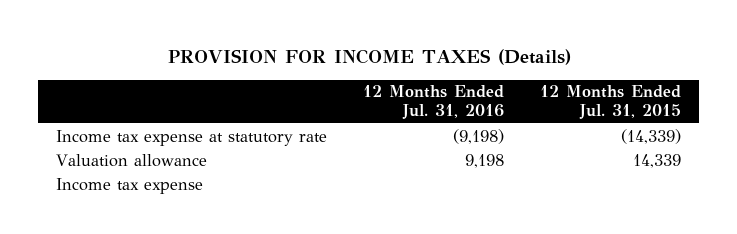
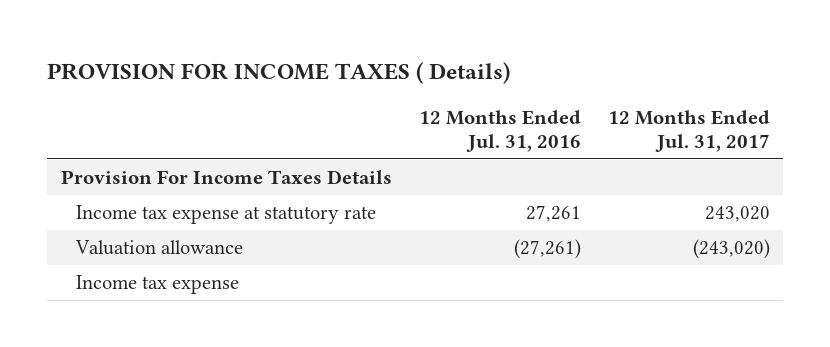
[167,49,571,66] PROVISION FOR INCOME TAXES (Details) -> [46,61,510,84] PROVISION FOR INCOME TAXES ( Details)
[540,85,682,120] 12 Months Ended Jul. 31, 2015 -> none
none -> [607,109,770,153] 12 Months Ended Jul. 31, 2017
none -> [60,170,392,185] Provision For Income Taxes Details
[453,128,505,144] (9,198) -> [525,205,581,223] 27,261
[465,153,505,168] 9,198 -> [513,239,581,260] (27,261)

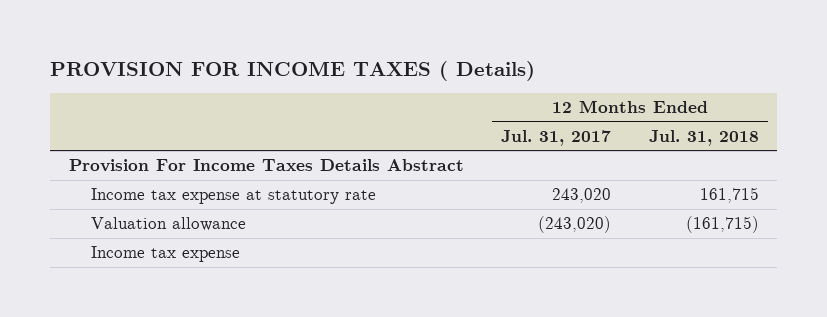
[418,109,581,153] 12 Months Ended Jul. 31, 2016 -> none
none -> [648,129,759,146] Jul. 31, 2018
[60,170,392,185] Provision For Income Taxes Details -> [68,159,464,173] Provision For Income Taxes Details Abstract

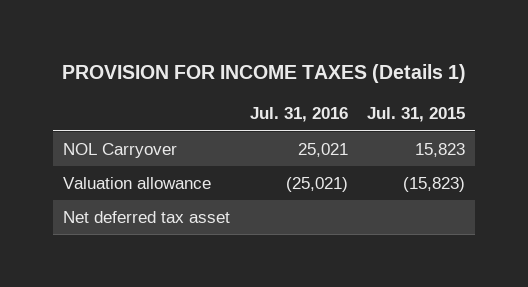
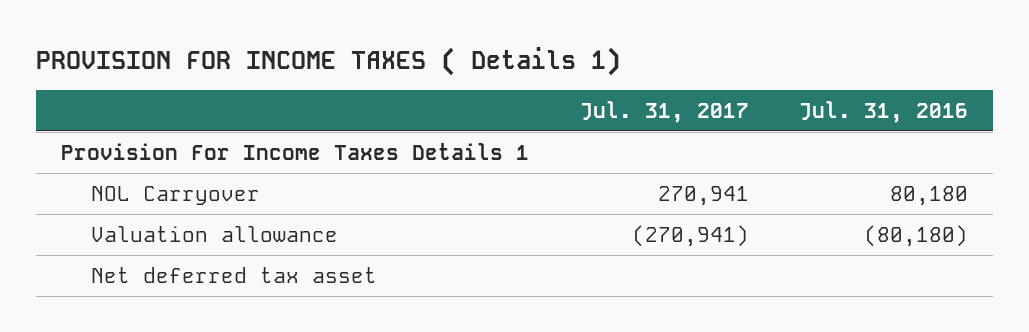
[62,64,467,84] PROVISION FOR INCOME TAXES (Details 1) -> [35,46,621,76] PROVISION FOR INCOME TAXES ( Details 1)
[367,107,466,123] Jul. 31, 2015 -> none
none -> [579,100,749,123] Jul. 31, 2017
none -> [61,142,530,160] Provision For Income Taxes Details 1
[297,142,348,157] 25,021 -> [890,185,969,206] 80,180
[285,176,348,192] (25,021) -> [864,224,969,247] (80,180)

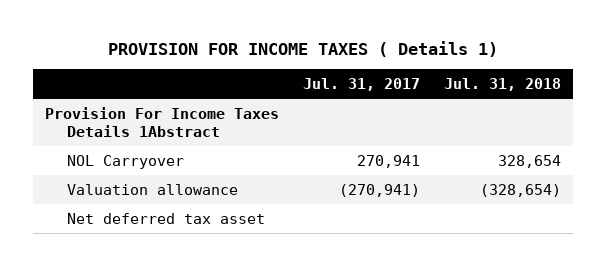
[799,100,969,123] Jul. 31, 2016 -> none
none -> [443,78,561,92] Jul. 31, 2018
[61,142,530,160] Provision For Income Taxes Details 1 -> [44,106,279,137] Provision For Income Taxes Details 1Abstract

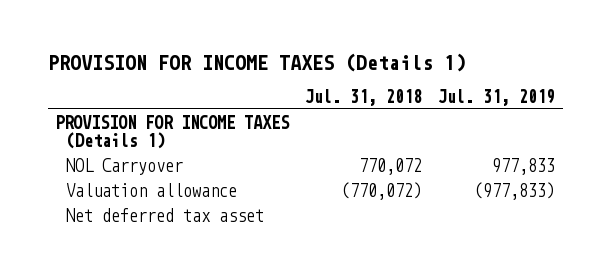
[107,41,498,58] PROVISION FOR INCOME TAXES ( Details 1) -> [47,52,466,72] PROVISION FOR INCOME TAXES (Details 1)
[302,78,420,92] Jul. 31, 2017 -> none
none -> [438,88,556,106] Jul. 31, 2019
[44,106,279,137] Provision For Income Taxes Details 1Abstract -> [55,114,291,149] PROVISION FOR INCOME TAXES (Details 1)
[497,154,561,168] 328,654 -> [359,157,423,175] 770,072
[479,183,561,197] (328,654) -> [341,181,423,200] (770,072)

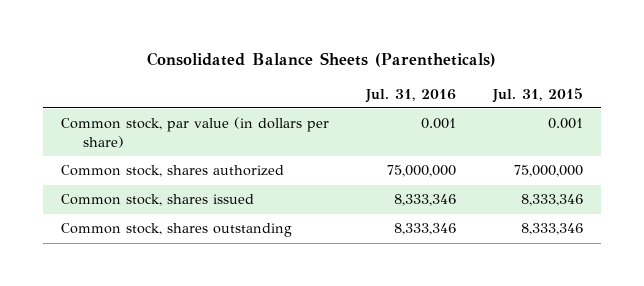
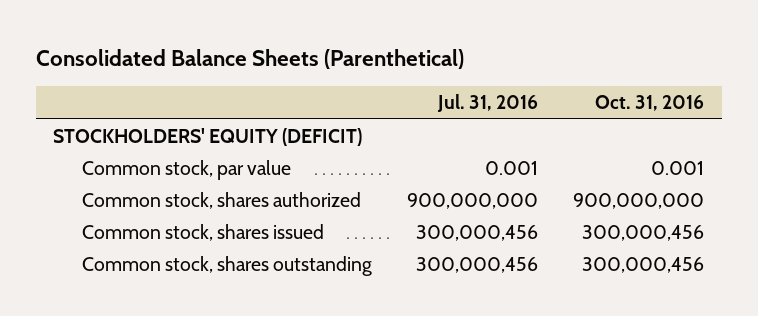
[146,52,496,68] Consolidated Balance Sheets (Parentheticals) -> [35,49,464,70] Consolidated Balance Sheets (Parenthetical)
[491,87,583,103] Jul. 31, 2015 -> none
none -> [595,95,705,112] Oct. 31, 2016
none -> [53,128,363,147] STOCKHOLDERS' EQUITY (DEFICIT)
[61,117,330,148] Common stock, par value (in dollars per share) -> [81,160,291,181] Common stock, par value
[386,165,456,178] 75,000,000 -> [407,193,539,210] 900,000,000
[393,194,456,207] 8,333,346 -> [416,225,539,242] 300,000,456
[393,223,456,236] 8,333,346 -> [416,257,539,274] 300,000,456

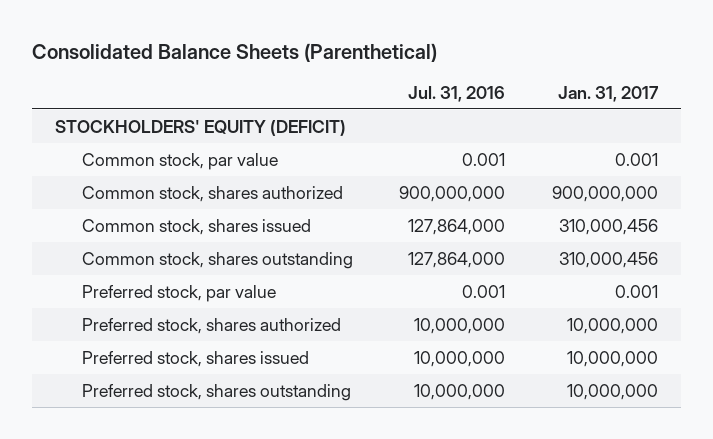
[595,95,705,112] Oct. 31, 2016 -> none
none -> [557,85,659,102] Jan. 31, 2017
[416,225,539,242] 300,000,456 -> [408,218,506,235] 127,864,000
[416,257,539,274] 300,000,456 -> [408,251,506,268] 127,864,000
none -> [81,284,276,302] Preferred stock, par value
none -> [81,317,341,334] Preferred stock, shares authorized
none -> [81,350,309,367] Preferred stock, shares issued
none -> [81,383,351,401] Preferred stock, shares outstanding

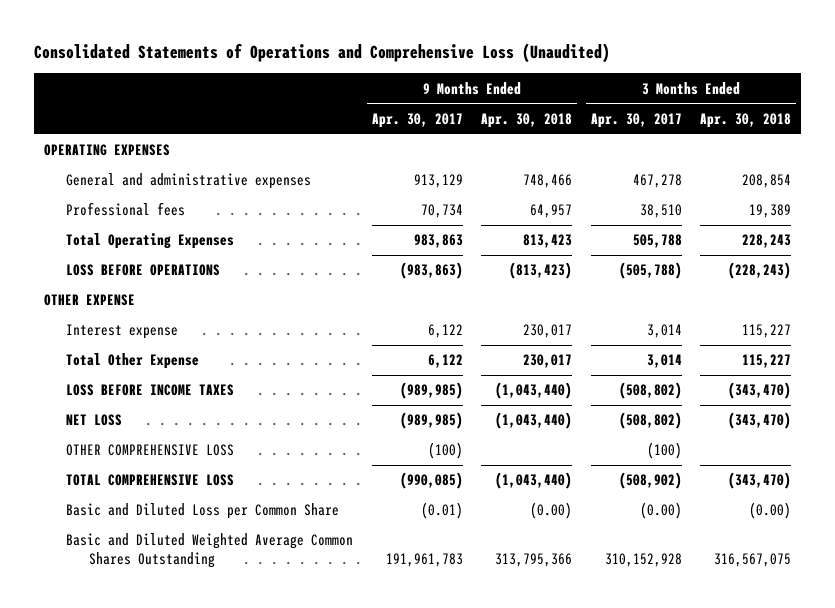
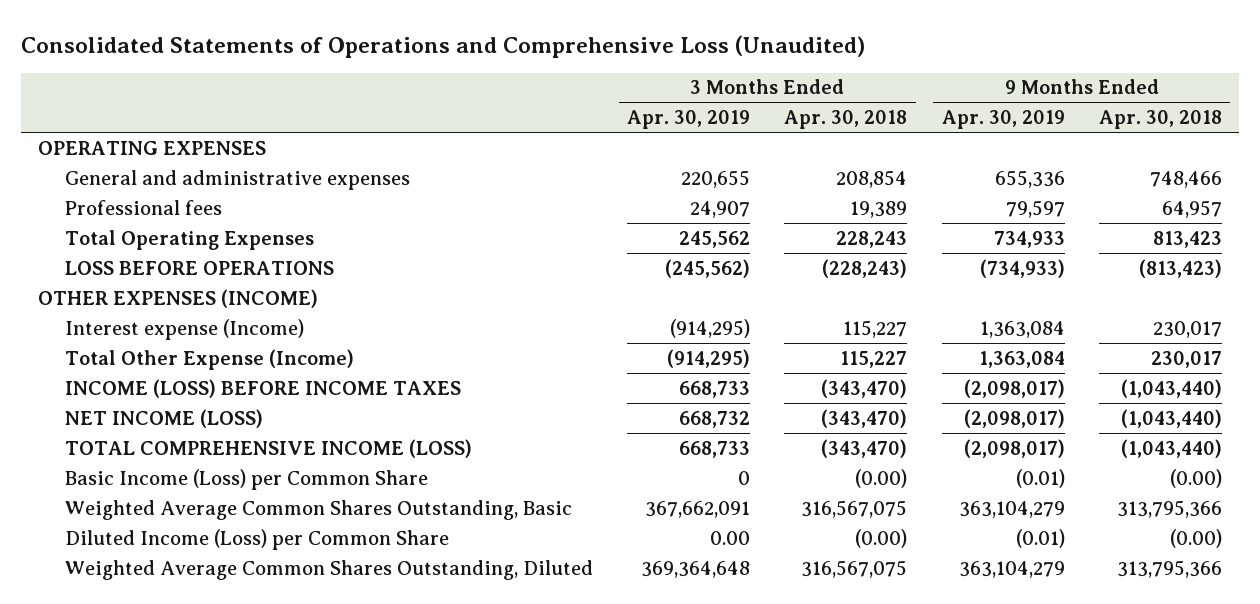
[371,112,463,128] Apr. 30, 2017 -> none
[590,112,682,128] Apr. 30, 2017 -> none
none -> [627,110,751,130] Apr. 30, 2019
none -> [941,110,1065,130] Apr. 30, 2019
[66,444,235,457] OTHER COMPREHENSIVE LOSS -> none
[43,294,135,307] OTHER EXPENSE -> [38,288,319,308] OTHER EXPENSES (INCOME)
[66,324,179,340] Interest expense -> [65,318,305,340] Interest expense (Income)
[66,353,200,370] Total Other Expense -> [65,348,355,370] Total Other Expense (Income)
[66,384,235,397] LOSS BEFORE INCOME TAXES -> [65,378,462,398] INCOME (LOSS) BEFORE INCOME TAXES
[66,414,123,427] NET LOSS -> [65,408,264,428] NET INCOME (LOSS)
[66,474,235,487] TOTAL COMPREHENSIVE LOSS -> [65,438,473,458] TOTAL COMPREHENSIVE INCOME (LOSS)
none -> [65,468,429,490] Basic Income (Loss) per Common Share
none -> [65,499,573,520] Weighted Average Common Shares Outstanding, Basic
[66,503,340,520] Basic and Diluted Loss per Common Share -> [65,528,450,550] Diluted Income (Loss) per Common Share
[66,533,354,568] Basic and Diluted Weighted Average Common Shares Outstanding -> [65,559,594,580] Weighted Average Common Shares Outstanding, Diluted

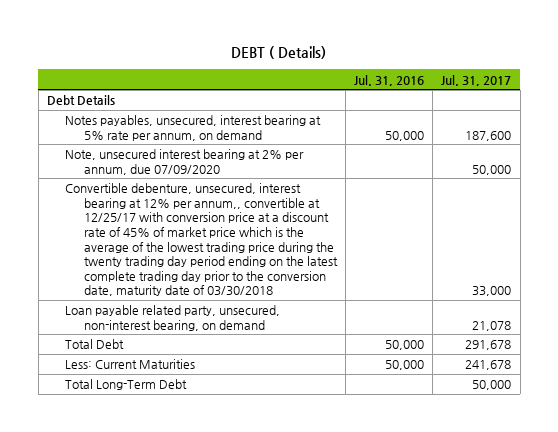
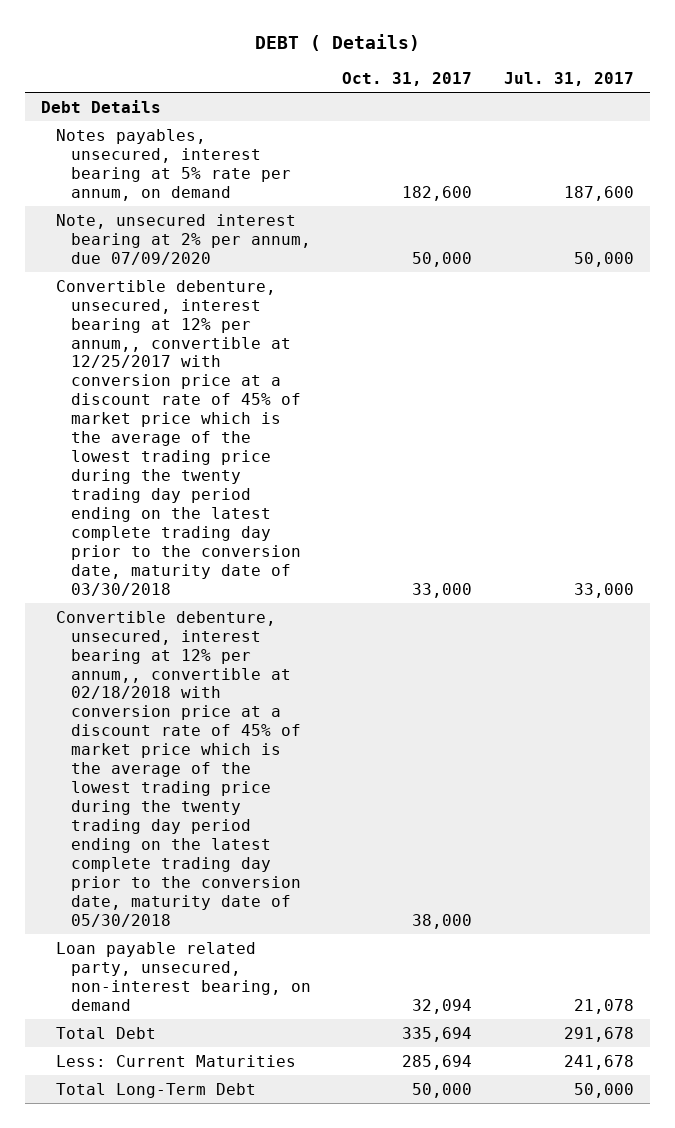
[354,74,425,86] Jul. 31, 2016 -> none
none -> [342,71,473,86] Oct. 31, 2017
[65,183,338,297] Convertible debenture, unsecured, interest bearing at 12% per annum,, convertible at 12/25/17 with conversion price at a discount rate of 45% of market price which is the average of the lowest trading price during the twenty trading day period ending on the latest complete trading day prior to the conversion date, maturity date of 03/30/2018 -> [55,279,301,596] Convertible debenture, unsecured, interest bearing at 12% per annum,, convertible at 12/25/2017 with conversion price at a discount rate of 45% of market price which is the average of the lowest trading price during the twenty trading day period ending on the latest complete trading day prior to the conversion date, maturity date of 03/30/2018
none -> [55,610,301,927] Convertible debenture, unsecured, interest bearing at 12% per annum,, convertible at 02/18/2018 with conversion price at a discount rate of 45% of market price which is the average of the lowest trading price during the twenty trading day period ending on the latest complete trading day prior to the conversion date, maturity date of 05/30/2018

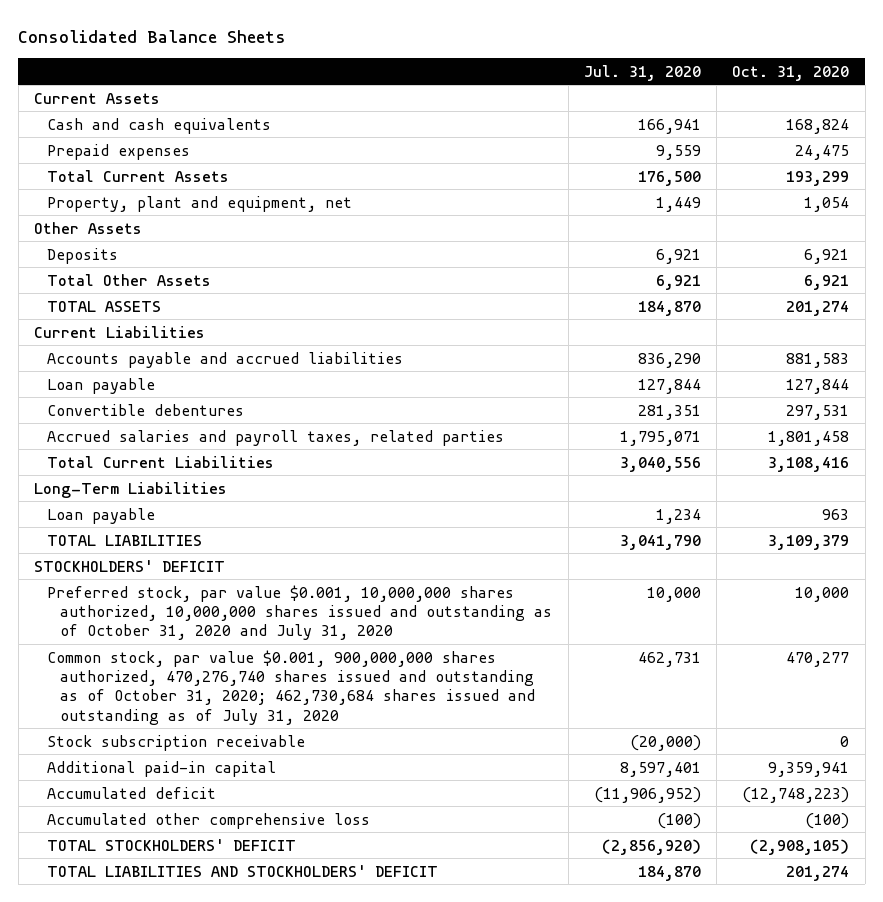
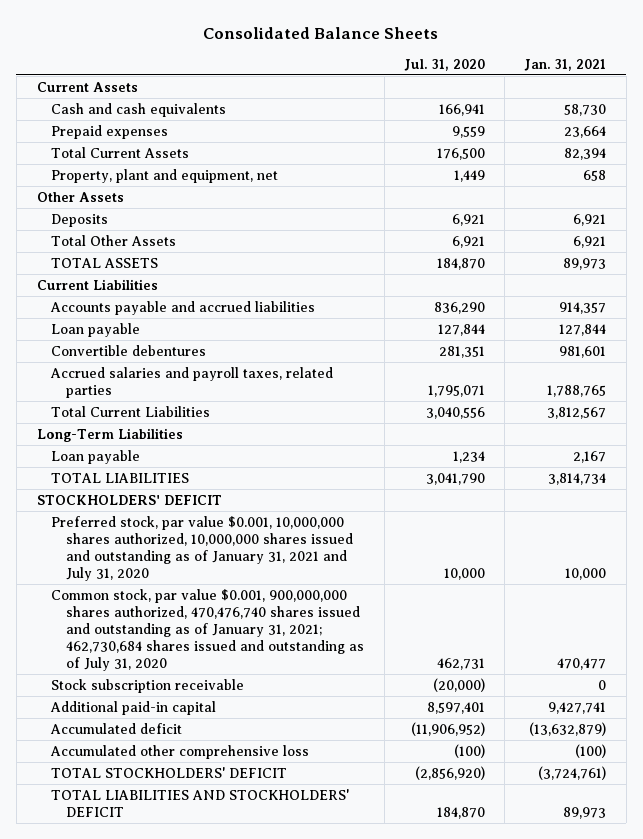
[732,65,850,81] Oct. 31, 2020 -> none
none -> [524,58,607,71] Jan. 31, 2021
[47,584,553,641] Preferred stock, par value $0.001, 10,000,000 shares authorized, 10,000,000 shares issued and outstanding as of October 31, 2020 and July 31, 2020 -> [51,515,354,582] Preferred stock, par value $0.001, 10,000,000 shares authorized, 10,000,000 shares issued and outstanding as of January 31, 2021 and July 31, 2020
[47,649,536,725] Common stock, par value $0.001, 900,000,000 shares authorized, 470,276,740 shares issued and outstanding as of October 31, 2020; 462,730,684 shares issued and outstanding as of July 31, 2020 -> [51,588,365,672] Common stock, par value $0.001, 900,000,000 shares authorized, 470,476,740 shares issued and outstanding as of January 31, 2021; 462,730,684 shares issued and outstanding as of July 31, 2020

